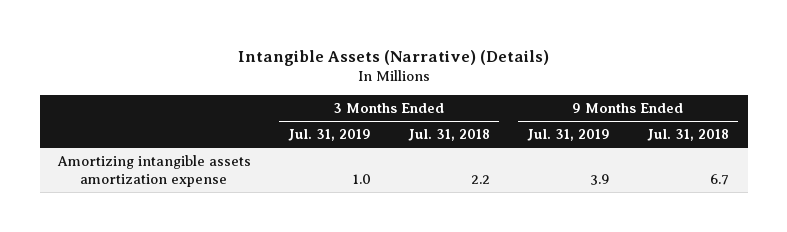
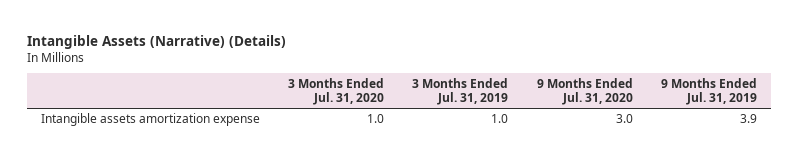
[408,129,491,142] Jul. 31, 2018 -> none
[647,129,730,142] Jul. 31, 2018 -> none
none -> [288,77,385,106] 3 Months Ended Jul. 31, 2020
none -> [536,77,633,106] 9 Months Ended Jul. 31, 2020
[57,154,252,187] Amortizing intangible assets amortization expense -> [41,113,261,127] Intangible assets amortization expense

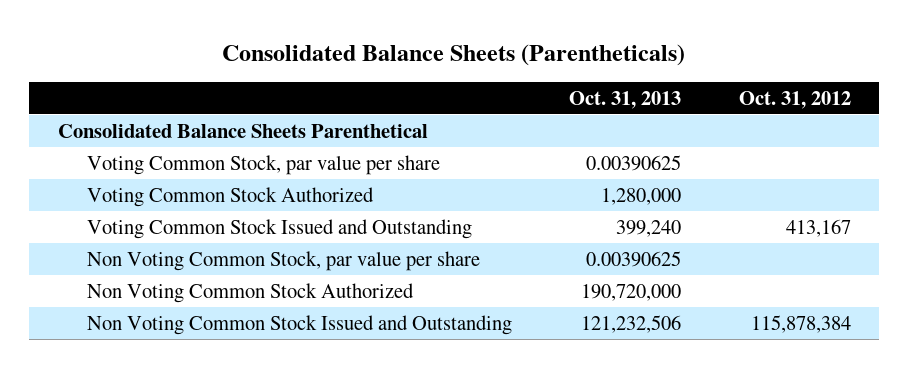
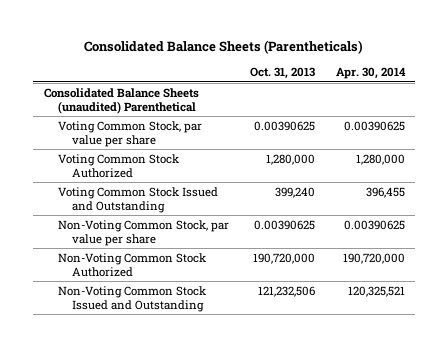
[738,90,851,109] Oct. 31, 2012 -> none
none -> [335,66,406,79] Apr. 30, 2014
[57,123,428,138] Consolidated Balance Sheets Parenthetical -> [43,87,199,114] Consolidated Balance Sheets (unaudited) Parenthetical
[87,250,481,271] Non Voting Common Stock, par value per share -> [58,219,230,246] Non-Voting Common Stock, par value per share
[87,282,415,303] Non Voting Common Stock Authorized -> [58,252,207,277] Non-Voting Common Stock Authorized
[87,314,513,335] Non Voting Common Stock Issued and Outstanding -> [58,285,207,312] Non-Voting Common Stock Issued and Outstanding

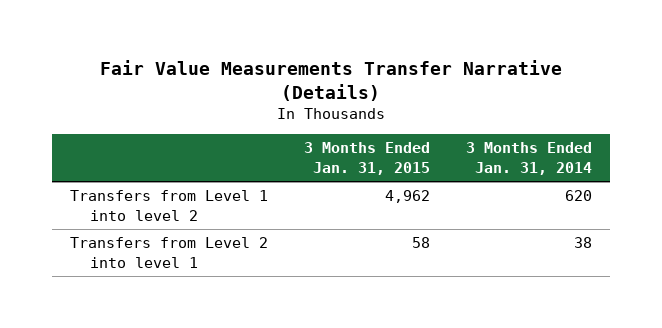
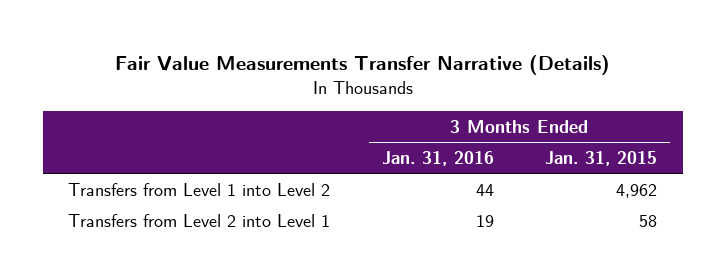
[465,142,592,175] 3 Months Ended Jan. 31, 2014 -> none
none -> [381,151,494,167] Jan. 31, 2016
[69,190,268,221] Transfers from Level 1 into level 2 -> [68,182,331,196] Transfers from Level 1 into Level 2
[69,237,268,268] Transfers from Level 2 into level 1 -> [68,213,331,227] Transfers from Level 2 into Level 1

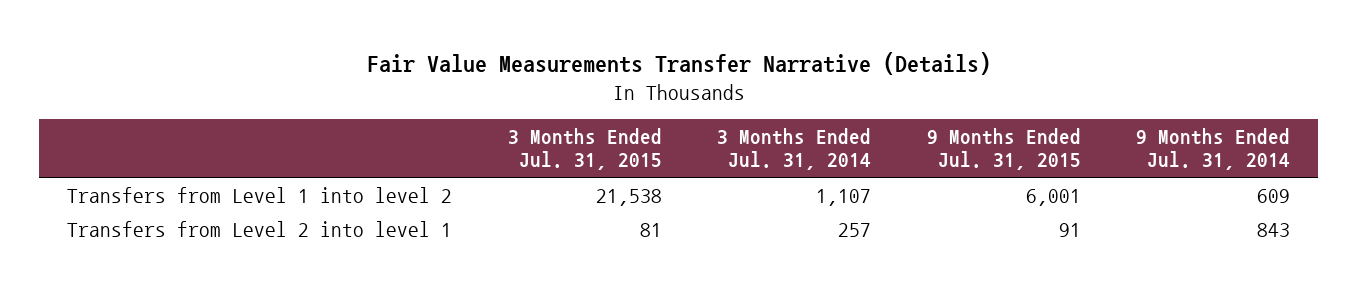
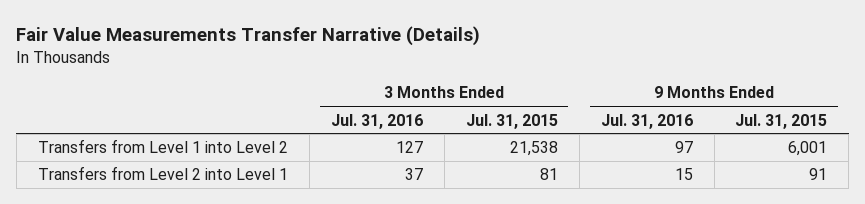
[717,127,872,171] 3 Months Ended Jul. 31, 2014 -> none
[1136,127,1291,171] 9 Months Ended Jul. 31, 2014 -> none
none -> [330,113,423,129] Jul. 31, 2016
none -> [600,113,693,129] Jul. 31, 2016
[67,186,453,203] Transfers from Level 1 into level 2 -> [37,139,288,154] Transfers from Level 1 into Level 2
[67,220,453,237] Transfers from Level 2 into level 1 -> [37,166,288,181] Transfers from Level 2 into Level 1

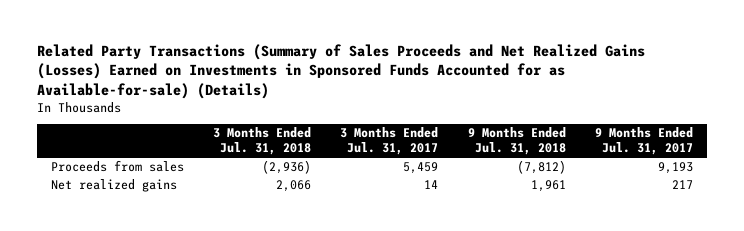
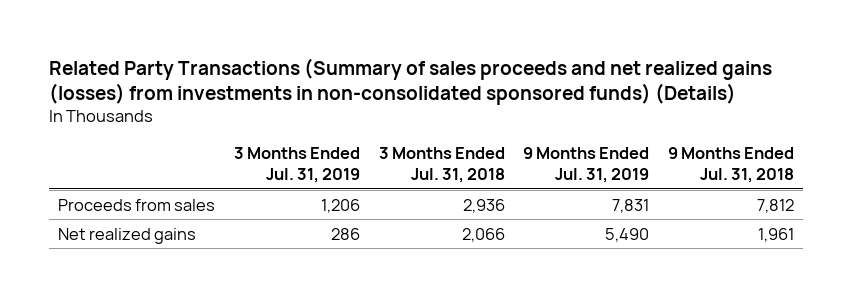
[36,44,645,99] Related Party Transactions (Summary of Sales Proceeds and Net Realized Gains (Losses) Earned on Investments in Sponsored Funds Accounted for as Available-for-sale) (Details) -> [49,57,773,106] Related Party Transactions (Summary of sales proceeds and net realized gains (losses) from investments in non-consolidated sponsored funds) (Details)
[340,127,439,156] 3 Months Ended Jul. 31, 2017 -> none
[594,127,693,156] 9 Months Ended Jul. 31, 2017 -> none
none -> [233,147,360,184] 3 Months Ended Jul. 31, 2019
none -> [523,147,650,184] 9 Months Ended Jul. 31, 2019
[262,160,312,175] (2,936) -> [462,198,505,213] 2,936
[516,160,566,175] (7,812) -> [756,198,794,213] 7,812

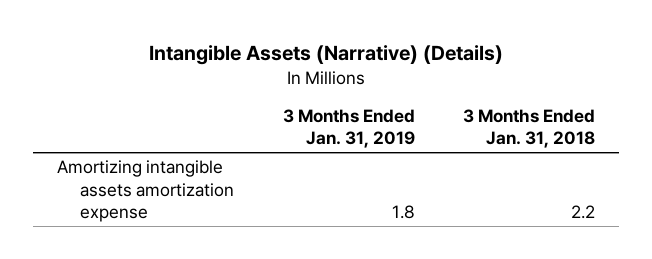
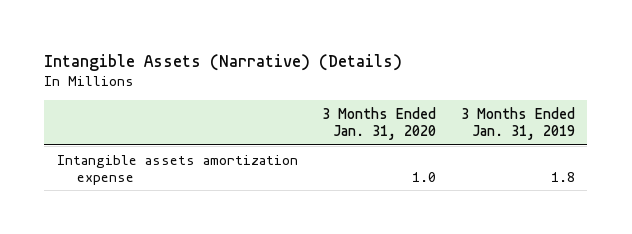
[462,108,595,149] 3 Months Ended Jan. 31, 2018 -> none
none -> [322,107,437,140] 3 Months Ended Jan. 31, 2020
[56,160,235,223] Amortizing intangible assets amortization expense -> [56,154,298,185] Intangible assets amortization expense

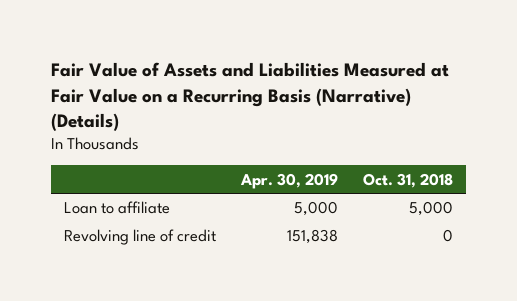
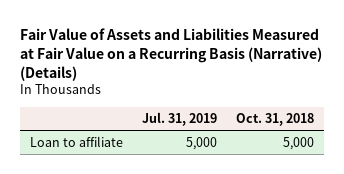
[239,172,338,189] Apr. 30, 2019 -> none
none -> [142,111,218,126] Jul. 31, 2019
[63,229,216,246] Revolving line of credit -> none

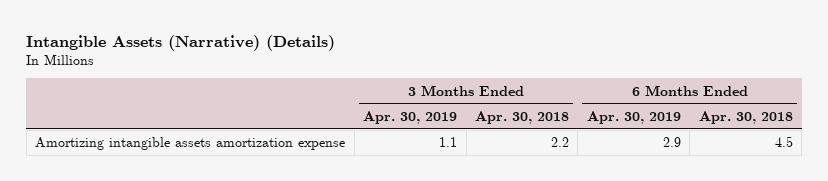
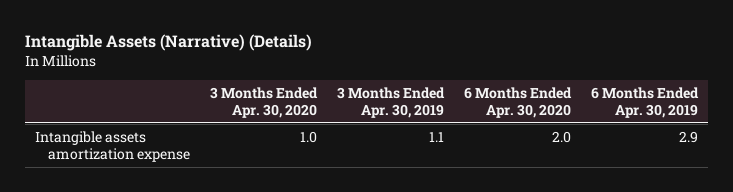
[474,110,569,124] Apr. 30, 2018 -> none
[698,110,793,124] Apr. 30, 2018 -> none
none -> [210,86,319,119] 3 Months Ended Apr. 30, 2020
none -> [464,86,573,119] 6 Months Ended Apr. 30, 2020
[35,137,346,151] Amortizing intangible assets amortization expense -> [34,130,191,163] Intangible assets amortization expense

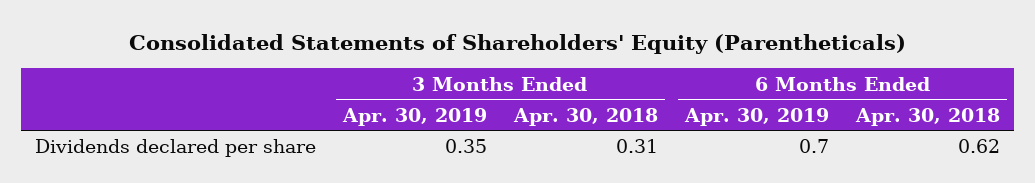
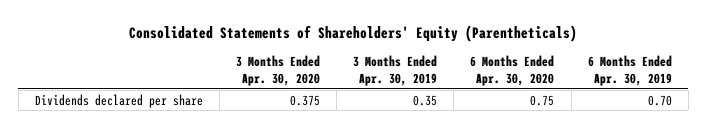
[513,107,659,126] Apr. 30, 2018 -> none
[855,107,1001,126] Apr. 30, 2018 -> none
none -> [235,55,320,87] 3 Months Ended Apr. 30, 2020
none -> [470,55,555,87] 6 Months Ended Apr. 30, 2020
[799,139,830,154] 0.7 -> [647,94,672,106] 0.70

